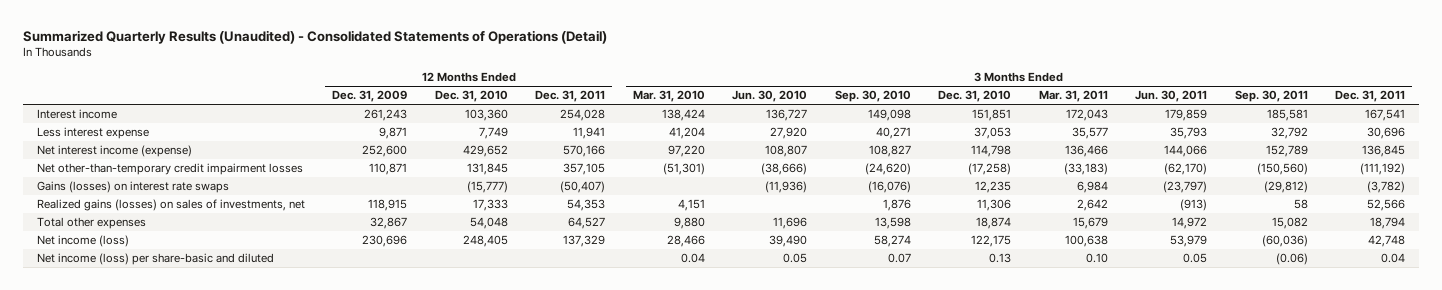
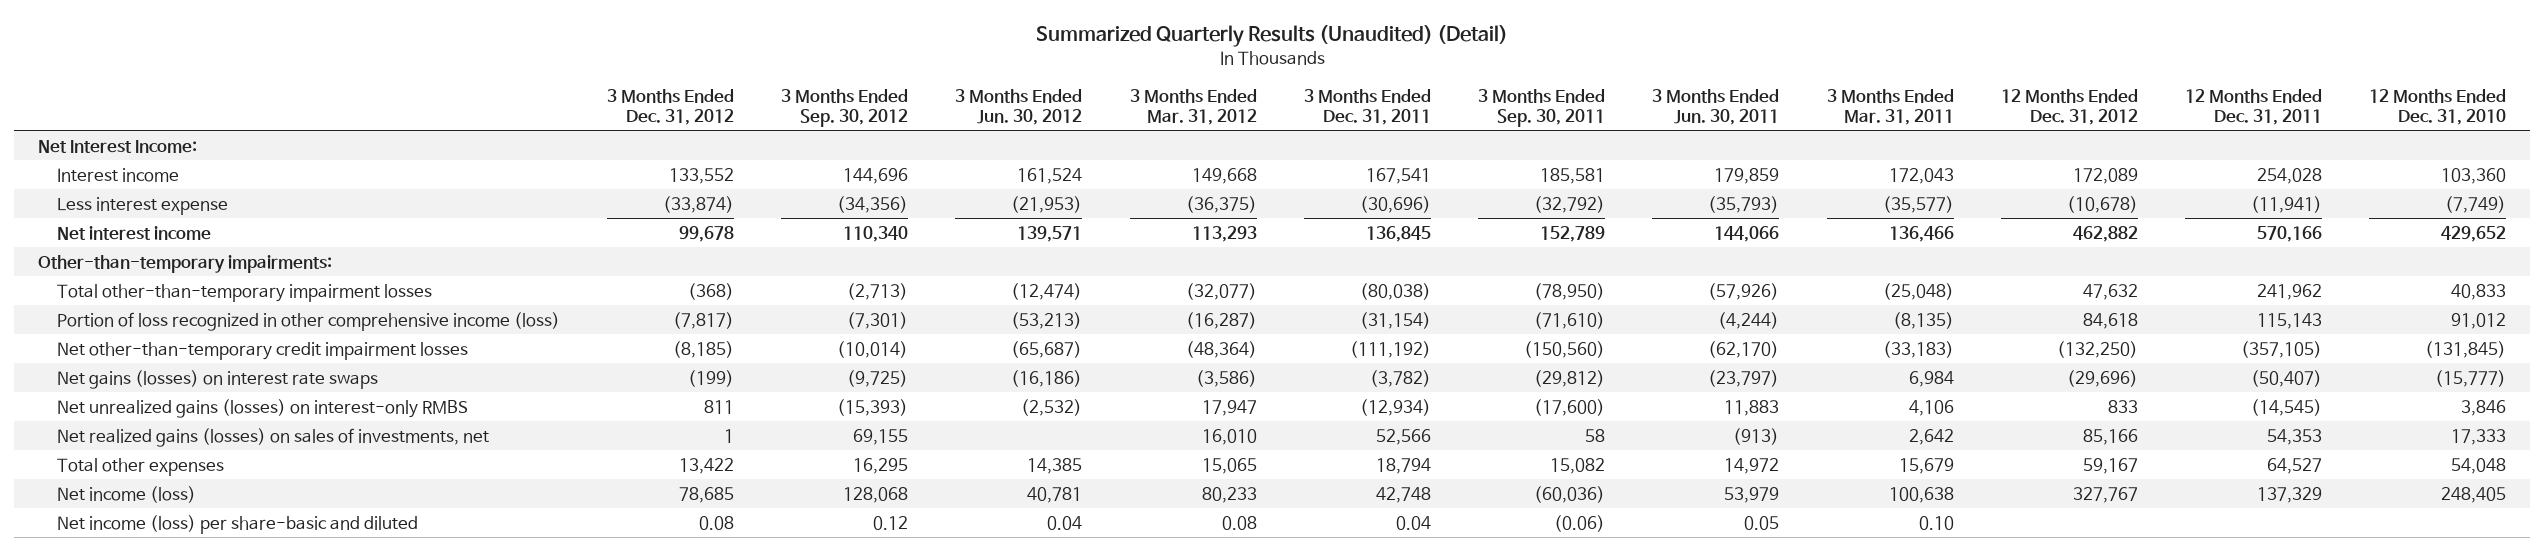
[22,29,607,44] Summarized Quarterly Results (Unaudited) - Consolidated Statements of Operations (Detail) -> [1036,25,1509,48] Summarized Quarterly Results (Unaudited) (Detail)
[332,90,408,103] Dec. 31, 2009 -> none
[632,90,705,103] Mar. 31, 2010 -> none
[732,90,808,103] Jun. 30, 2010 -> none
[834,90,911,103] Sep. 30, 2010 -> none
[938,90,1012,103] Dec. 31, 2010 -> none
none -> [607,88,735,126] 3 Months Ended Dec. 31, 2012
none -> [781,88,909,128] 3 Months Ended Sep. 30, 2012
none -> [955,88,1083,126] 3 Months Ended Jun. 30, 2012
none -> [1129,88,1257,126] 3 Months Ended Mar. 31, 2012
none -> [2000,88,2138,126] 12 Months Ended Dec. 31, 2012
none -> [38,139,198,153] Net Interest Income:
[478,127,508,140] 7,749 -> [2445,195,2507,213] (7,749)
[573,127,606,140] 11,941 -> [2250,195,2322,213] (11,941)
[1071,127,1108,140] 35,577 -> [1882,195,1954,213] (35,577)
[1170,127,1208,140] 35,793 -> [1708,195,1780,213] (35,793)
[1270,127,1308,140] 32,792 -> [1534,195,1606,213] (32,792)
[1367,127,1406,140] 30,696 -> [1359,195,1431,213] (30,696)
[36,145,192,158] Net interest income (expense) -> [56,225,211,240] Net interest income
none -> [38,254,333,273] Other-than-temporary impairments:
none -> [56,283,432,302] Total other-than-temporary impairment losses
none -> [56,311,560,331] Portion of loss recognized in other comprehensive income (loss)
[466,163,508,176] 131,845 -> [2425,340,2507,358] (131,845)
[563,163,606,176] 357,105 -> [2240,340,2322,358] (357,105)
[36,181,229,194] Gains (losses) on interest rate swaps -> [56,369,378,389] Net gains (losses) on interest rate swaps
none -> [56,398,468,418] Net unrealized gains (losses) on interest-only RMBS
[36,199,305,212] Realized gains (losses) on sales of investments, net -> [56,427,489,447] Net realized gains (losses) on sales of investments, net

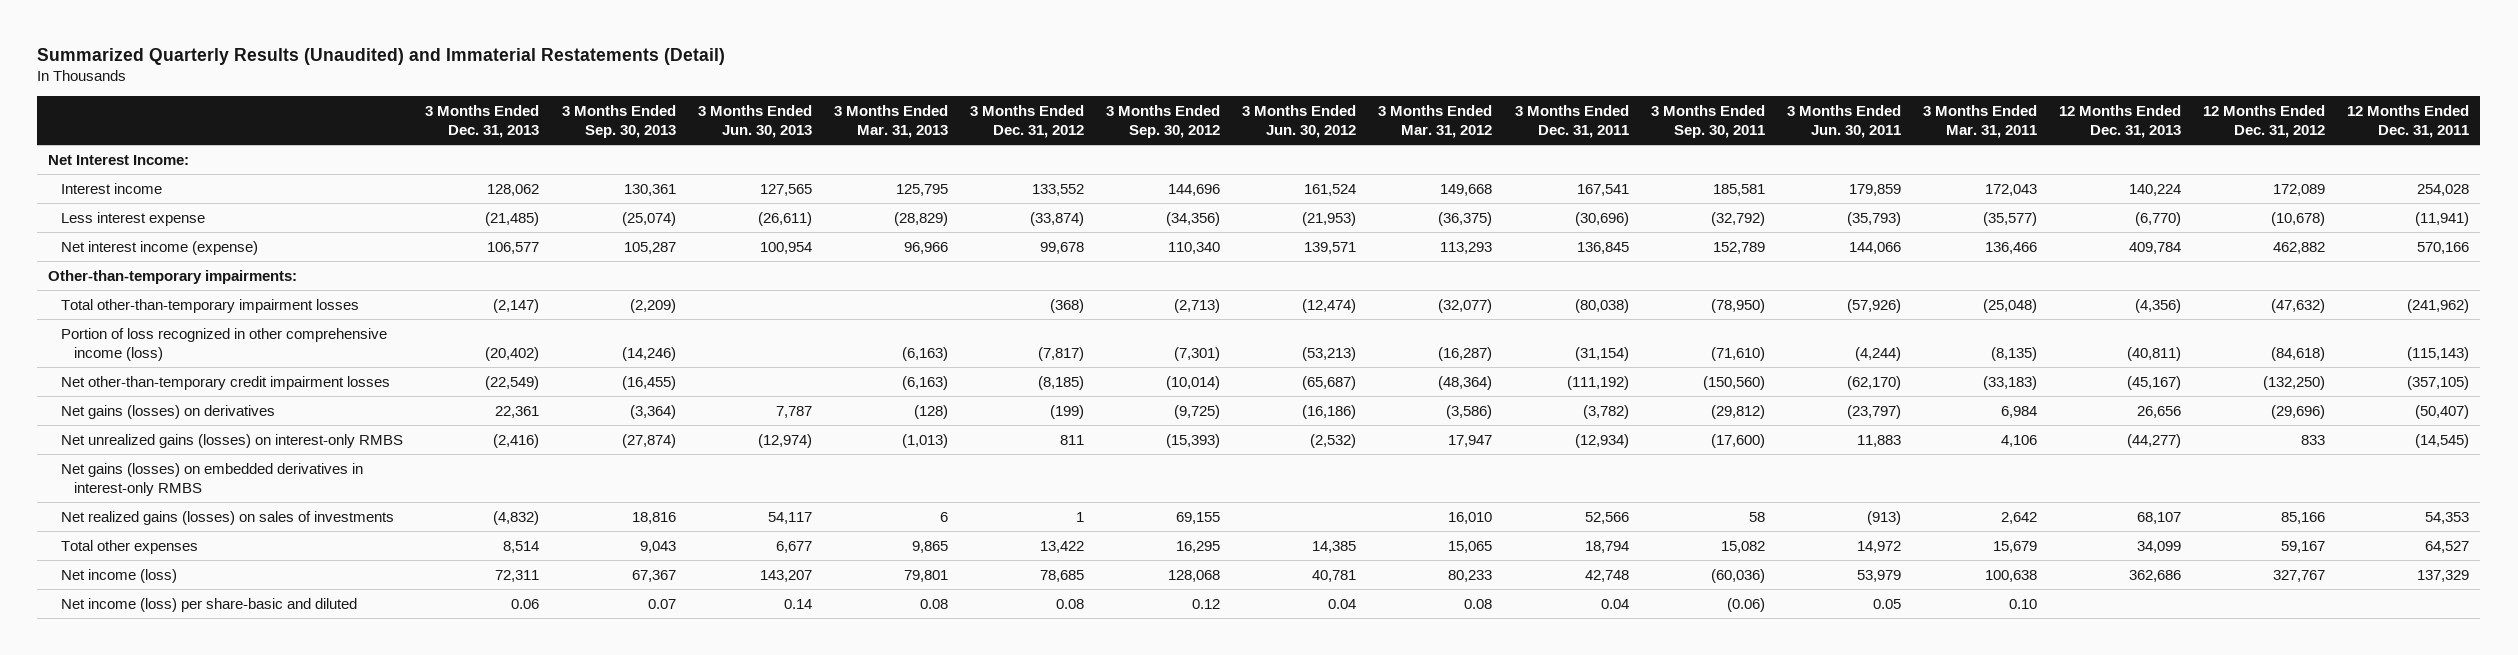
[1036,25,1509,48] Summarized Quarterly Results (Unaudited) (Detail) -> [37,47,726,65] Summarized Quarterly Results (Unaudited) and Immaterial Restatements (Detail)
[2369,88,2507,126] 12 Months Ended Dec. 31, 2010 -> none
none -> [425,104,540,138] 3 Months Ended Dec. 31, 2013
none -> [561,104,676,138] 3 Months Ended Sep. 30, 2013
none -> [697,104,812,138] 3 Months Ended Jun. 30, 2013
none -> [833,104,948,138] 3 Months Ended Mar. 31, 2013
none -> [2059,104,2182,138] 12 Months Ended Dec. 31, 2013
[56,225,211,240] Net interest income -> [61,240,259,255] Net interest income (expense)
[2082,283,2138,300] 47,632 -> [2271,298,2326,313] (47,632)
[2256,283,2322,300] 241,962 -> [2407,298,2470,313] (241,962)
[2082,312,2138,329] 84,618 -> [2271,347,2326,362] (84,618)
[2256,312,2322,329] 115,143 -> [2407,347,2470,362] (115,143)
[56,369,378,389] Net gains (losses) on interest rate swaps -> [61,404,276,419] Net gains (losses) on derivatives
none -> [61,462,364,497] Net gains (losses) on embedded derivatives in interest-only RMBS
[56,427,489,447] Net realized gains (losses) on sales of investments, net -> [61,510,395,525] Net realized gains (losses) on sales of investments

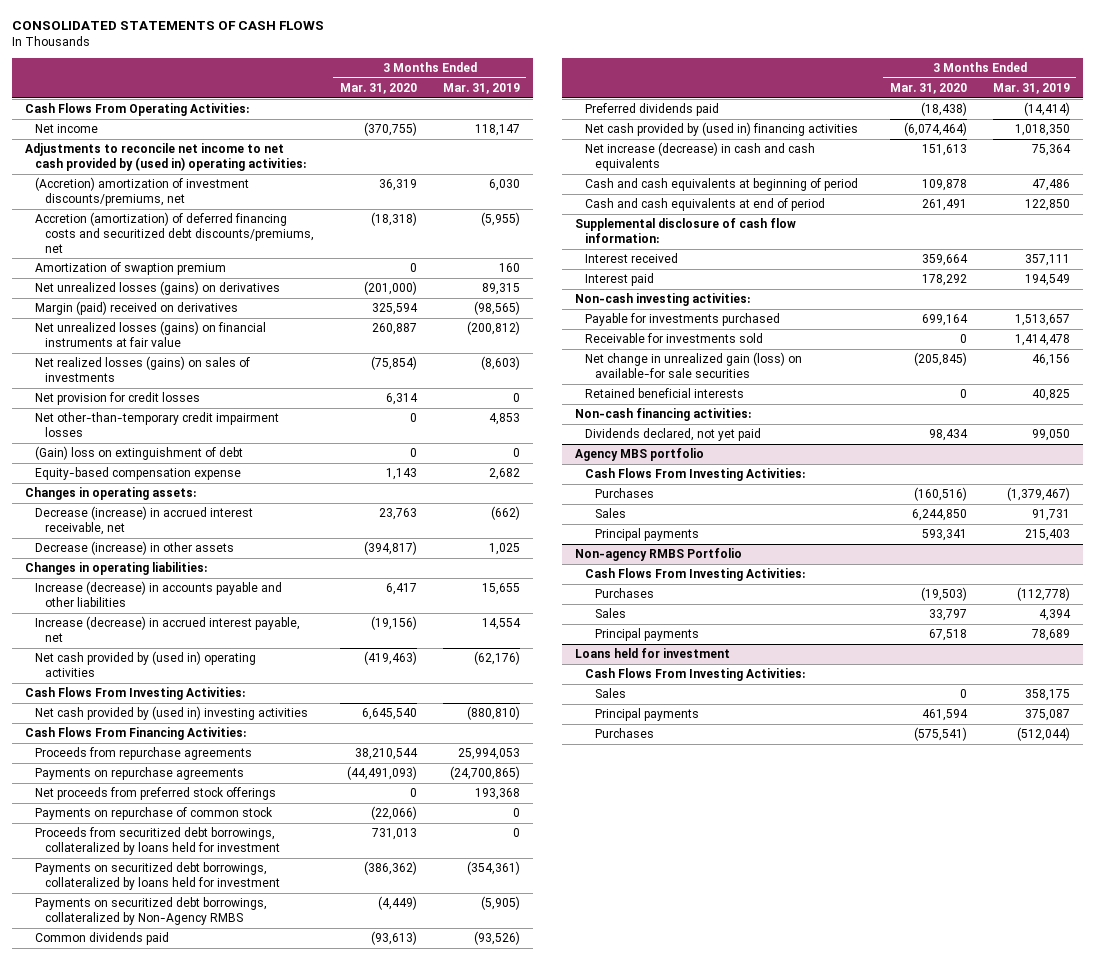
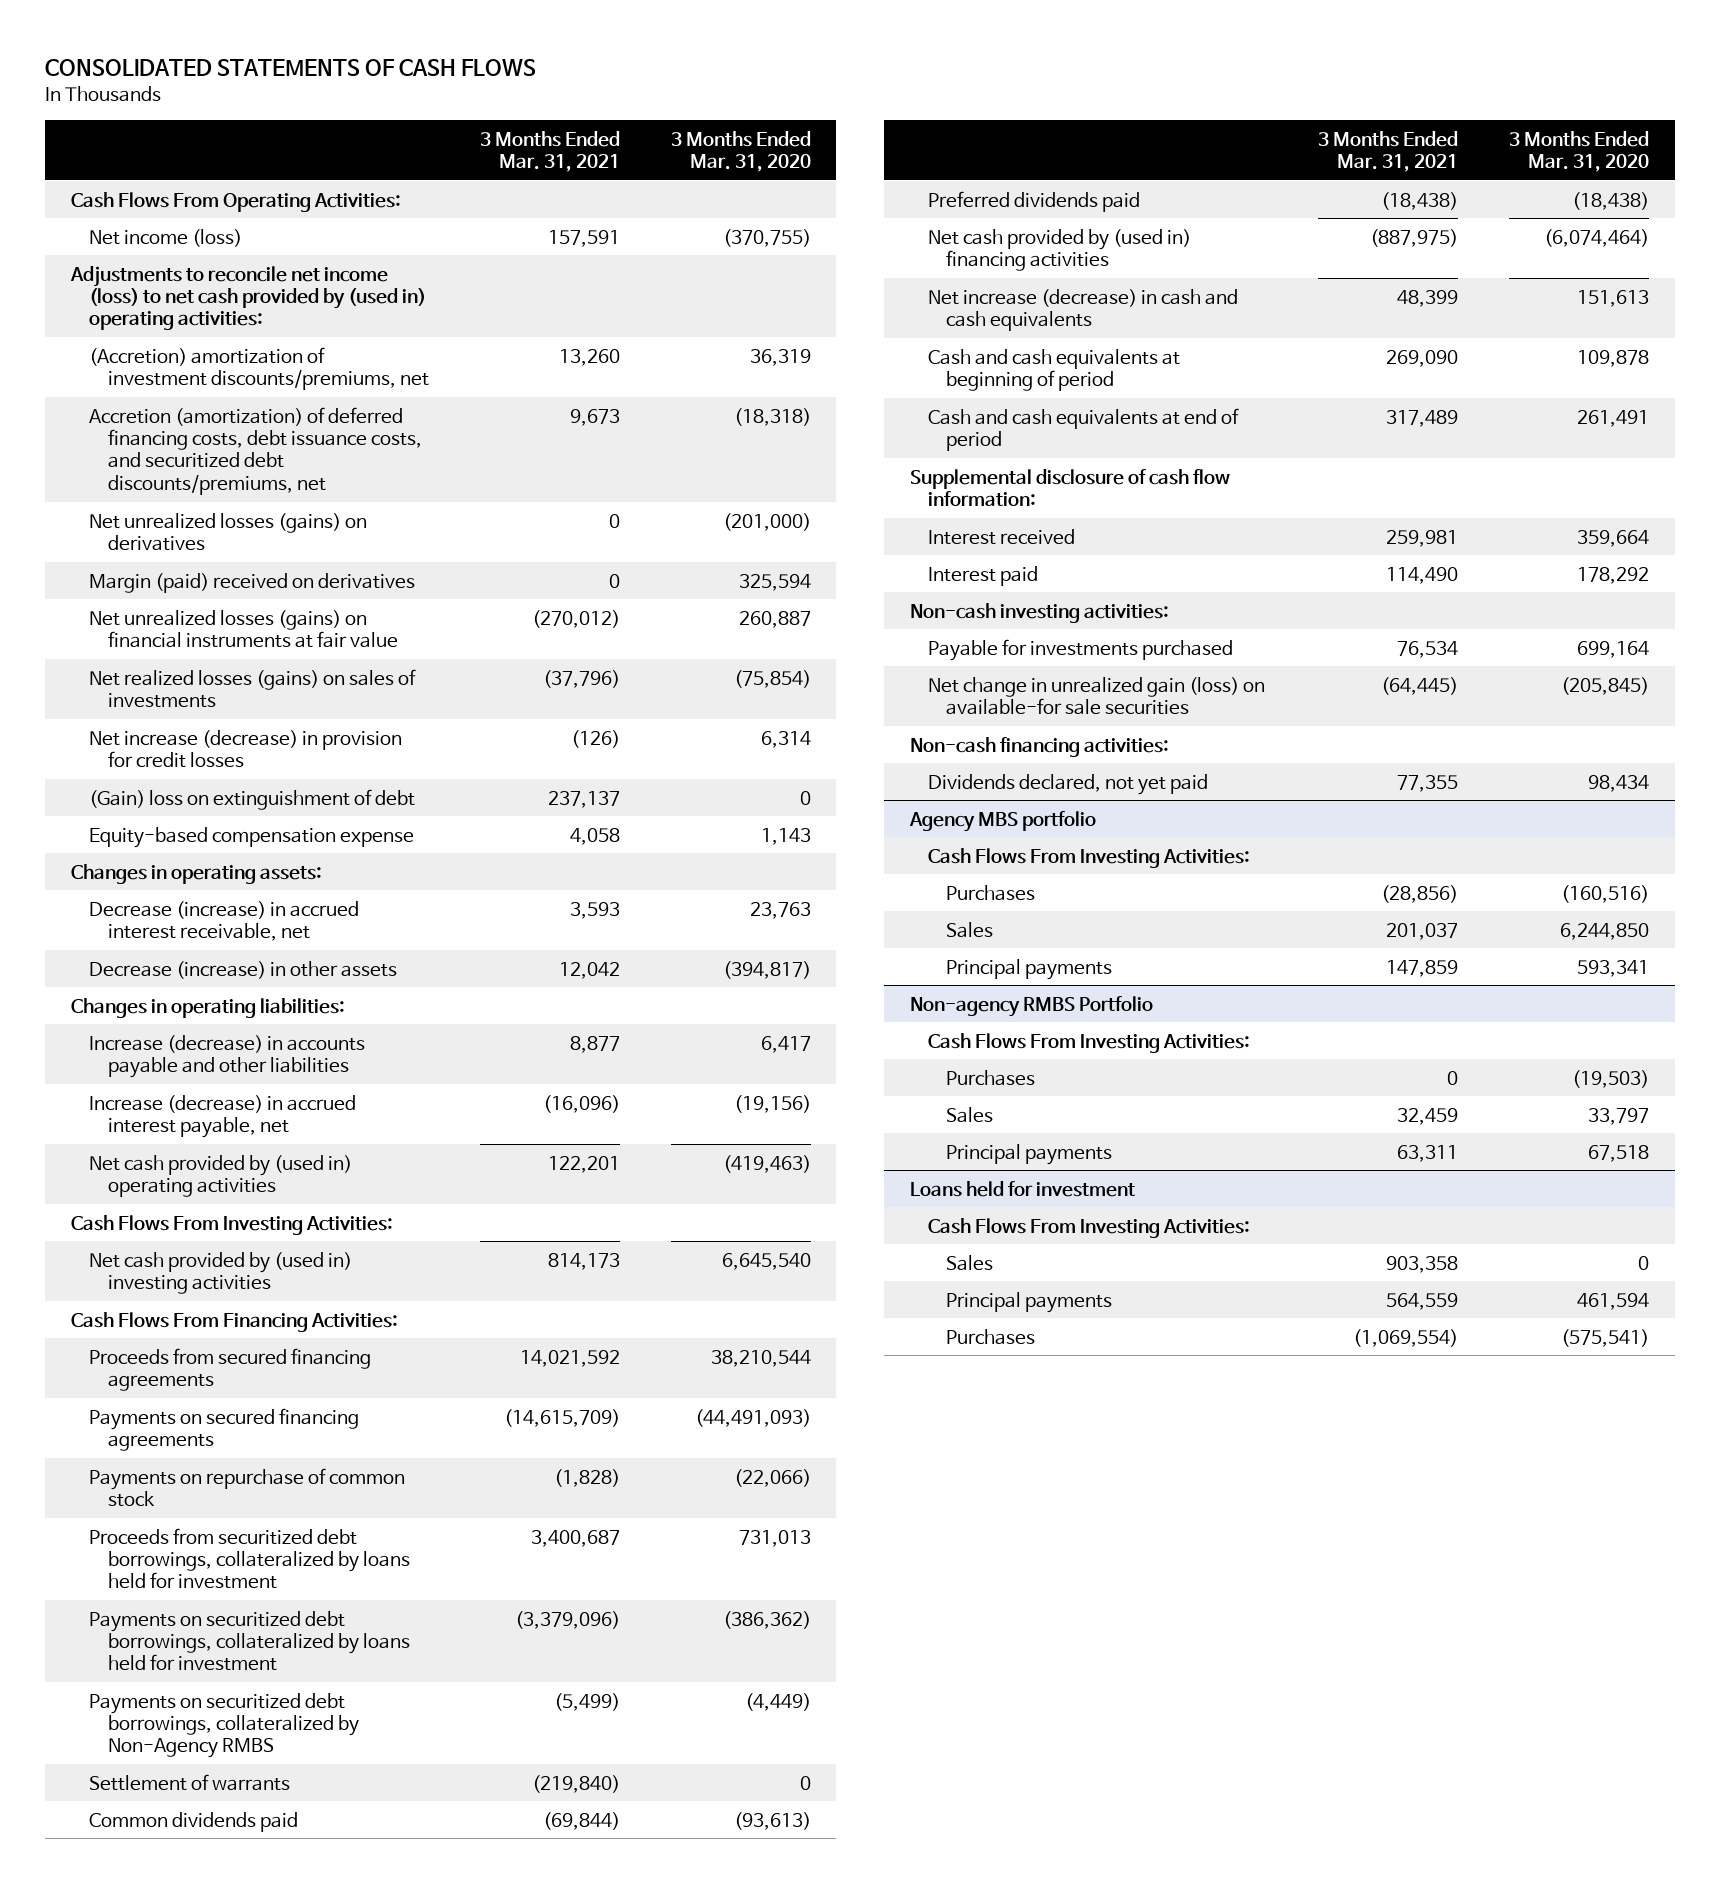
[442,82,520,94] Mar. 31, 2019 -> none
none -> [479,130,620,173] 3 Months Ended Mar. 31, 2021
[34,124,98,134] Net income -> [89,228,243,247] Net income (loss)
[24,143,306,171] Adjustments to reconcile net income to net cash provided by (used in) operating activities: -> [69,265,427,331] Adjustments to reconcile net income (loss) to net cash provided by (used in) operating activities:
[34,262,226,276] Amortization of swaption premium -> none
[34,212,314,253] Accretion (amortization) of deferred financing costs and securitized debt discounts/premiums, net -> [89,406,422,495] Accretion (amortization) of deferred financing costs, debt issuance costs, and securitized debt discounts/premiums, net
[34,412,279,437] Net other-than-temporary credit impairment losses -> none
[34,392,200,406] Net provision for credit losses -> [89,729,403,769] Net increase (decrease) in provision for credit losses
[34,787,276,801] Net proceeds from preferred stock offerings -> none
[34,747,252,761] Proceeds from repurchase agreements -> [89,1347,372,1392] Proceeds from secured financing agreements
[34,767,244,781] Payments on repurchase agreements -> [89,1407,360,1452] Payments on secured financing agreements
none -> [89,1773,291,1791] Settlement of warrants
[584,333,763,344] Receivable for investments sold -> none
[584,388,744,399] Retained beneficial interests -> none

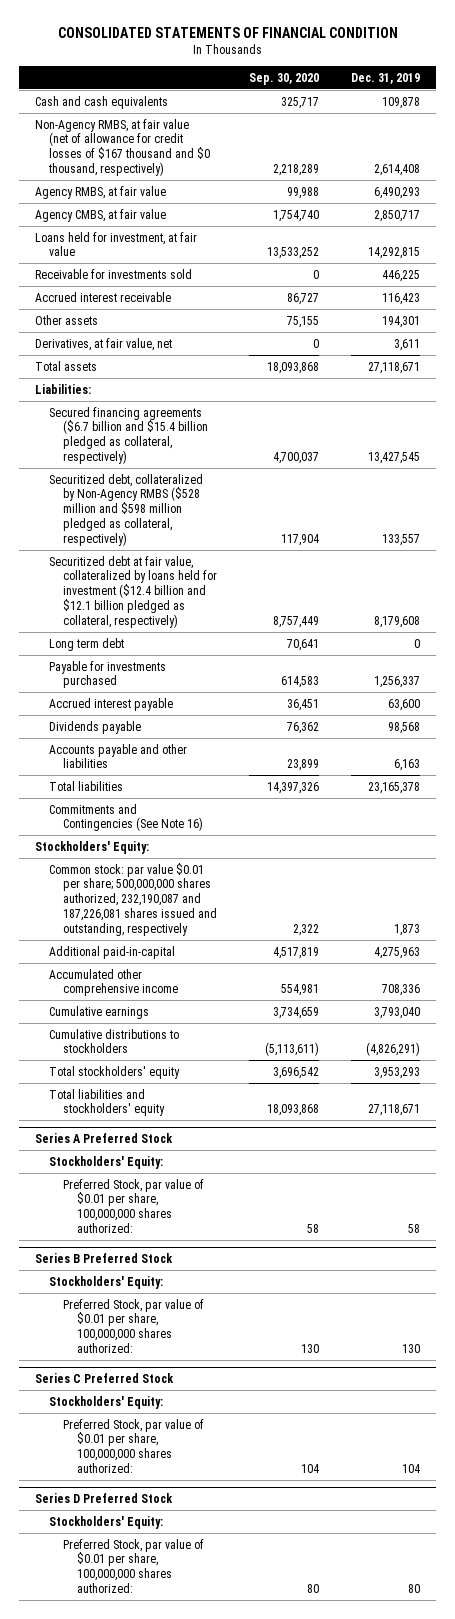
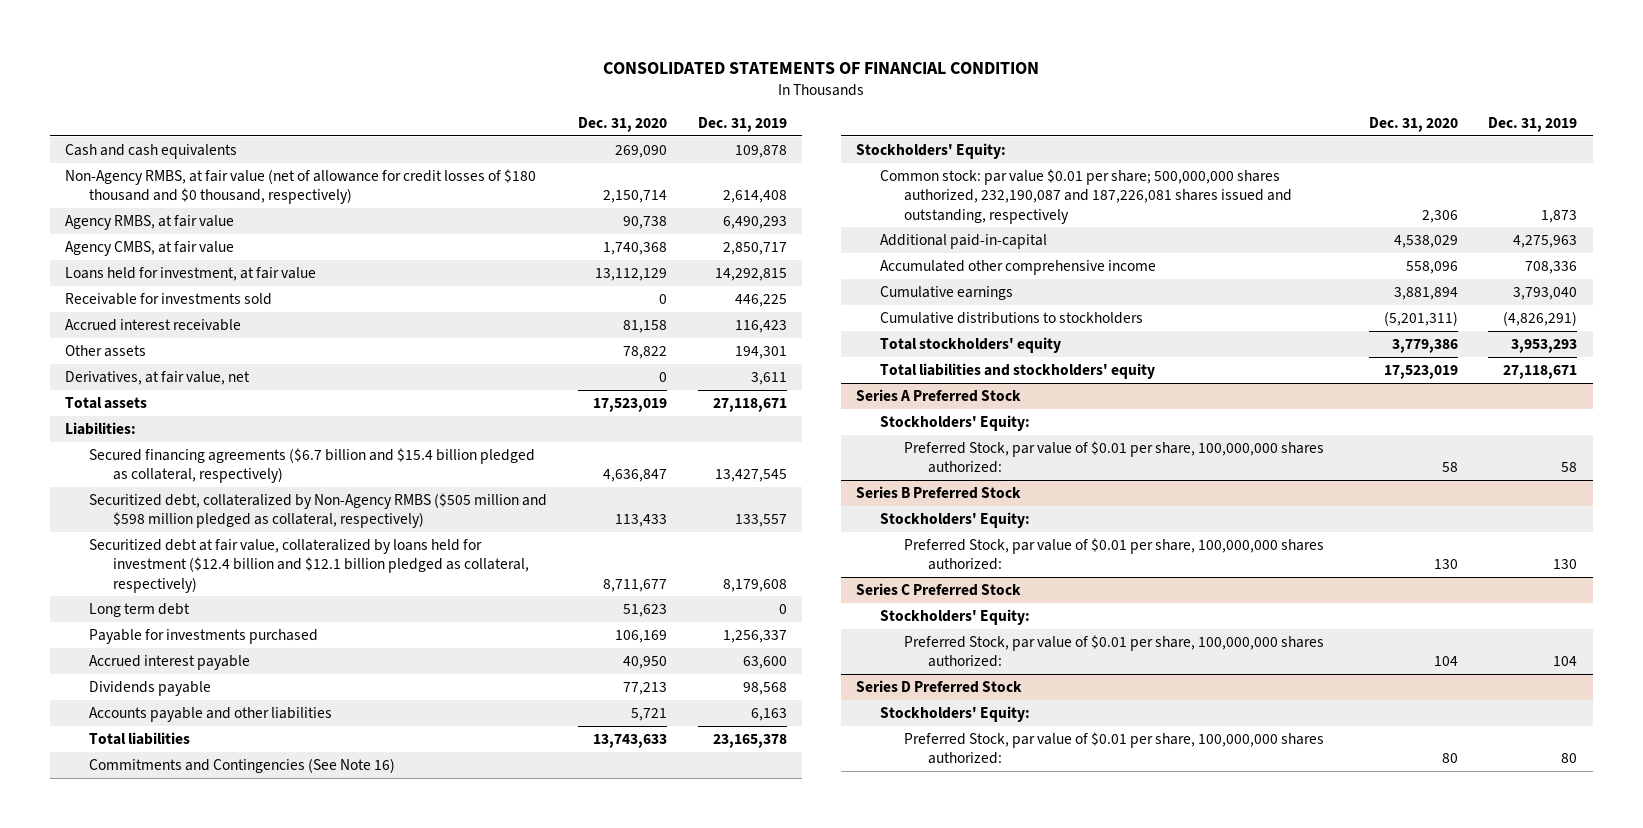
[248,72,319,85] Sep. 30, 2020 -> none
none -> [577,117,667,133] Dec. 31, 2020
[35,118,211,177] Non-Agency RMBS, at fair value (net of allowance for credit losses of $167 thousand and $0 thousand, respectively) -> [65,168,537,205] Non-Agency RMBS, at fair value (net of allowance for credit losses of $180 thousand and $0 thousand, respectively)
[49,473,204,546] Securitized debt, collateralized by Non-Agency RMBS ($528 million and $598 million pledged as collateral, respectively) -> [88,492,547,529] Securitized debt, collateralized by Non-Agency RMBS ($505 million and $598 million pledged as collateral, respectively)

